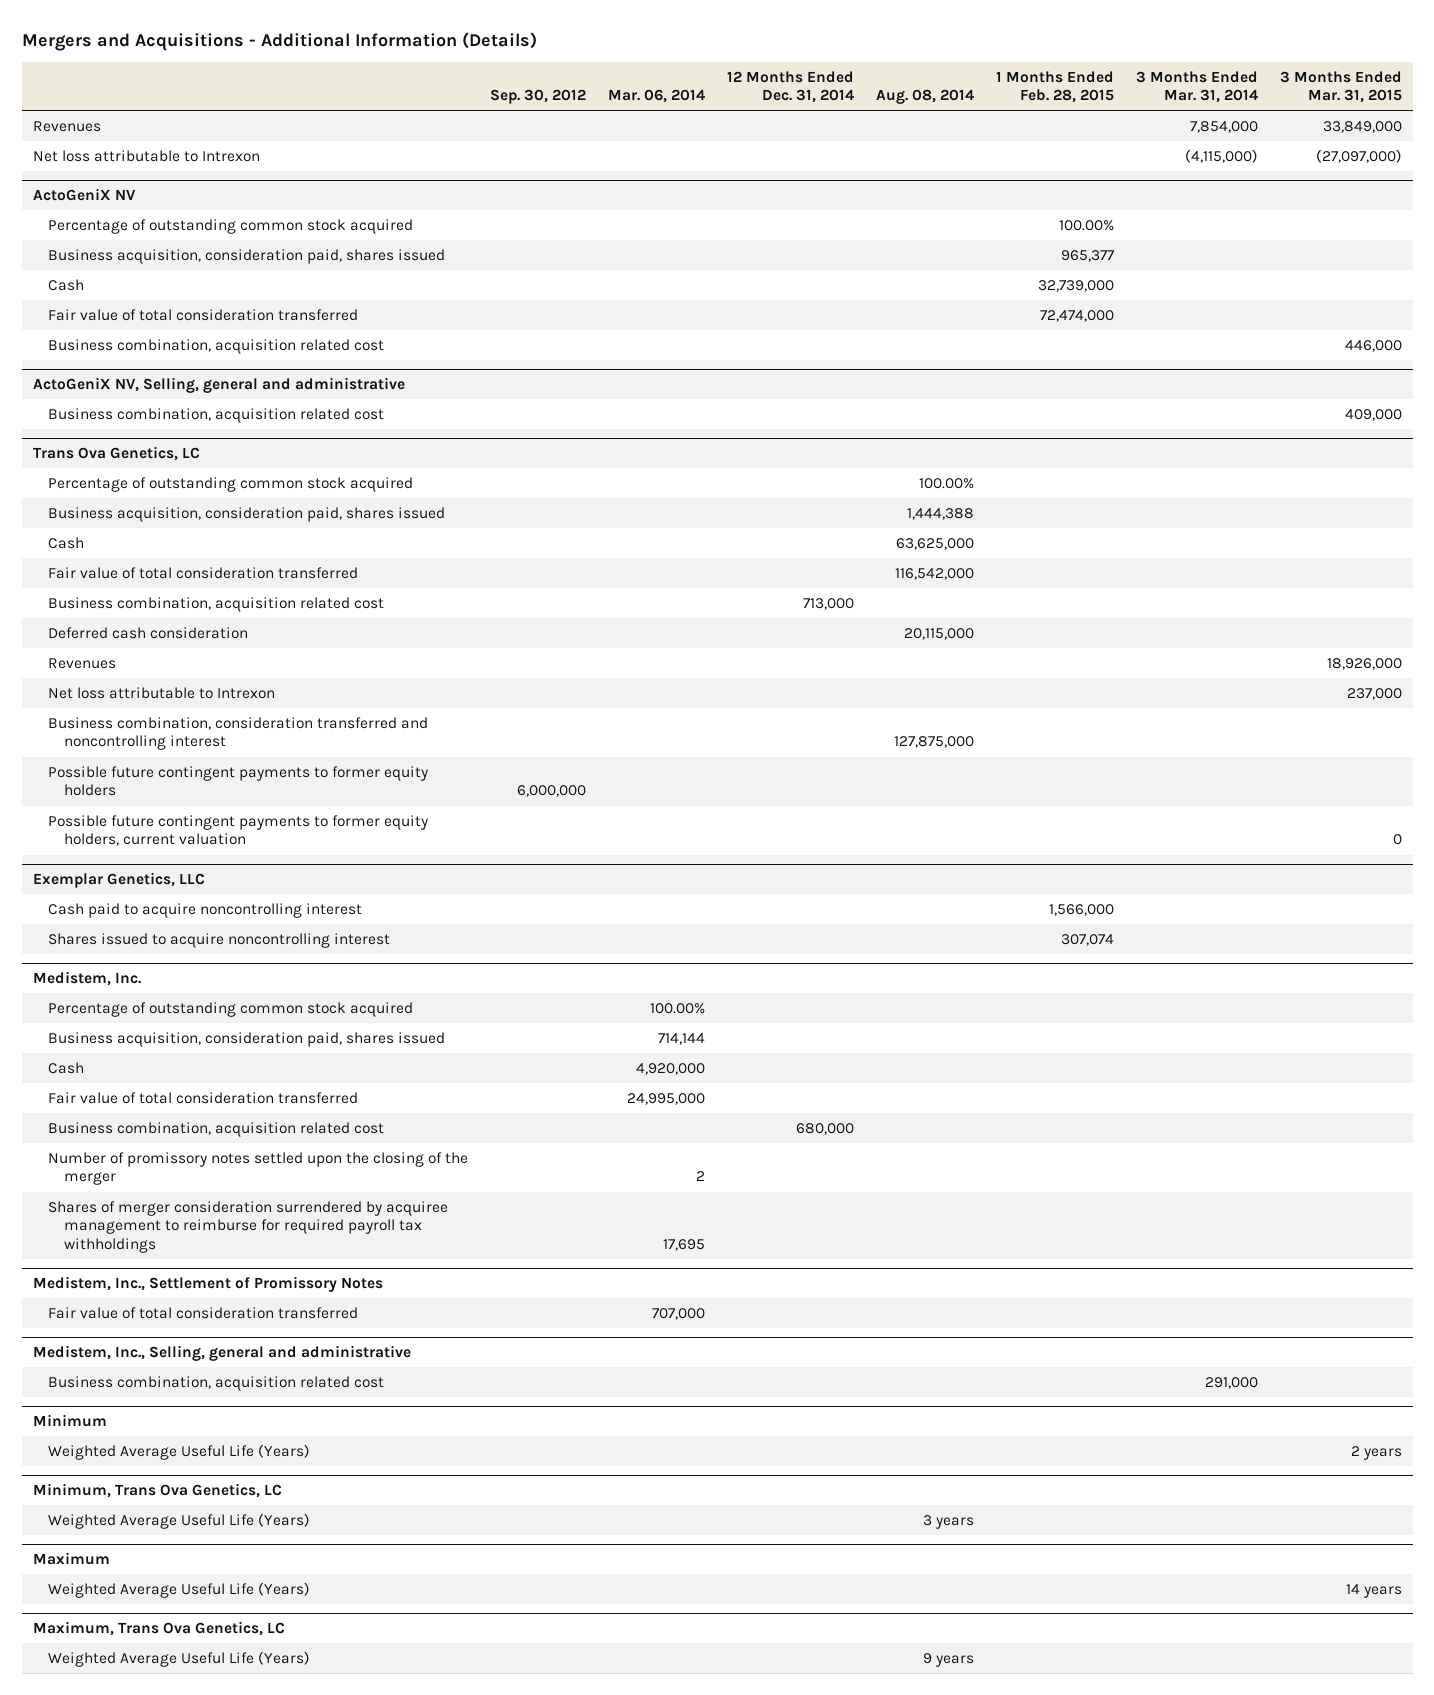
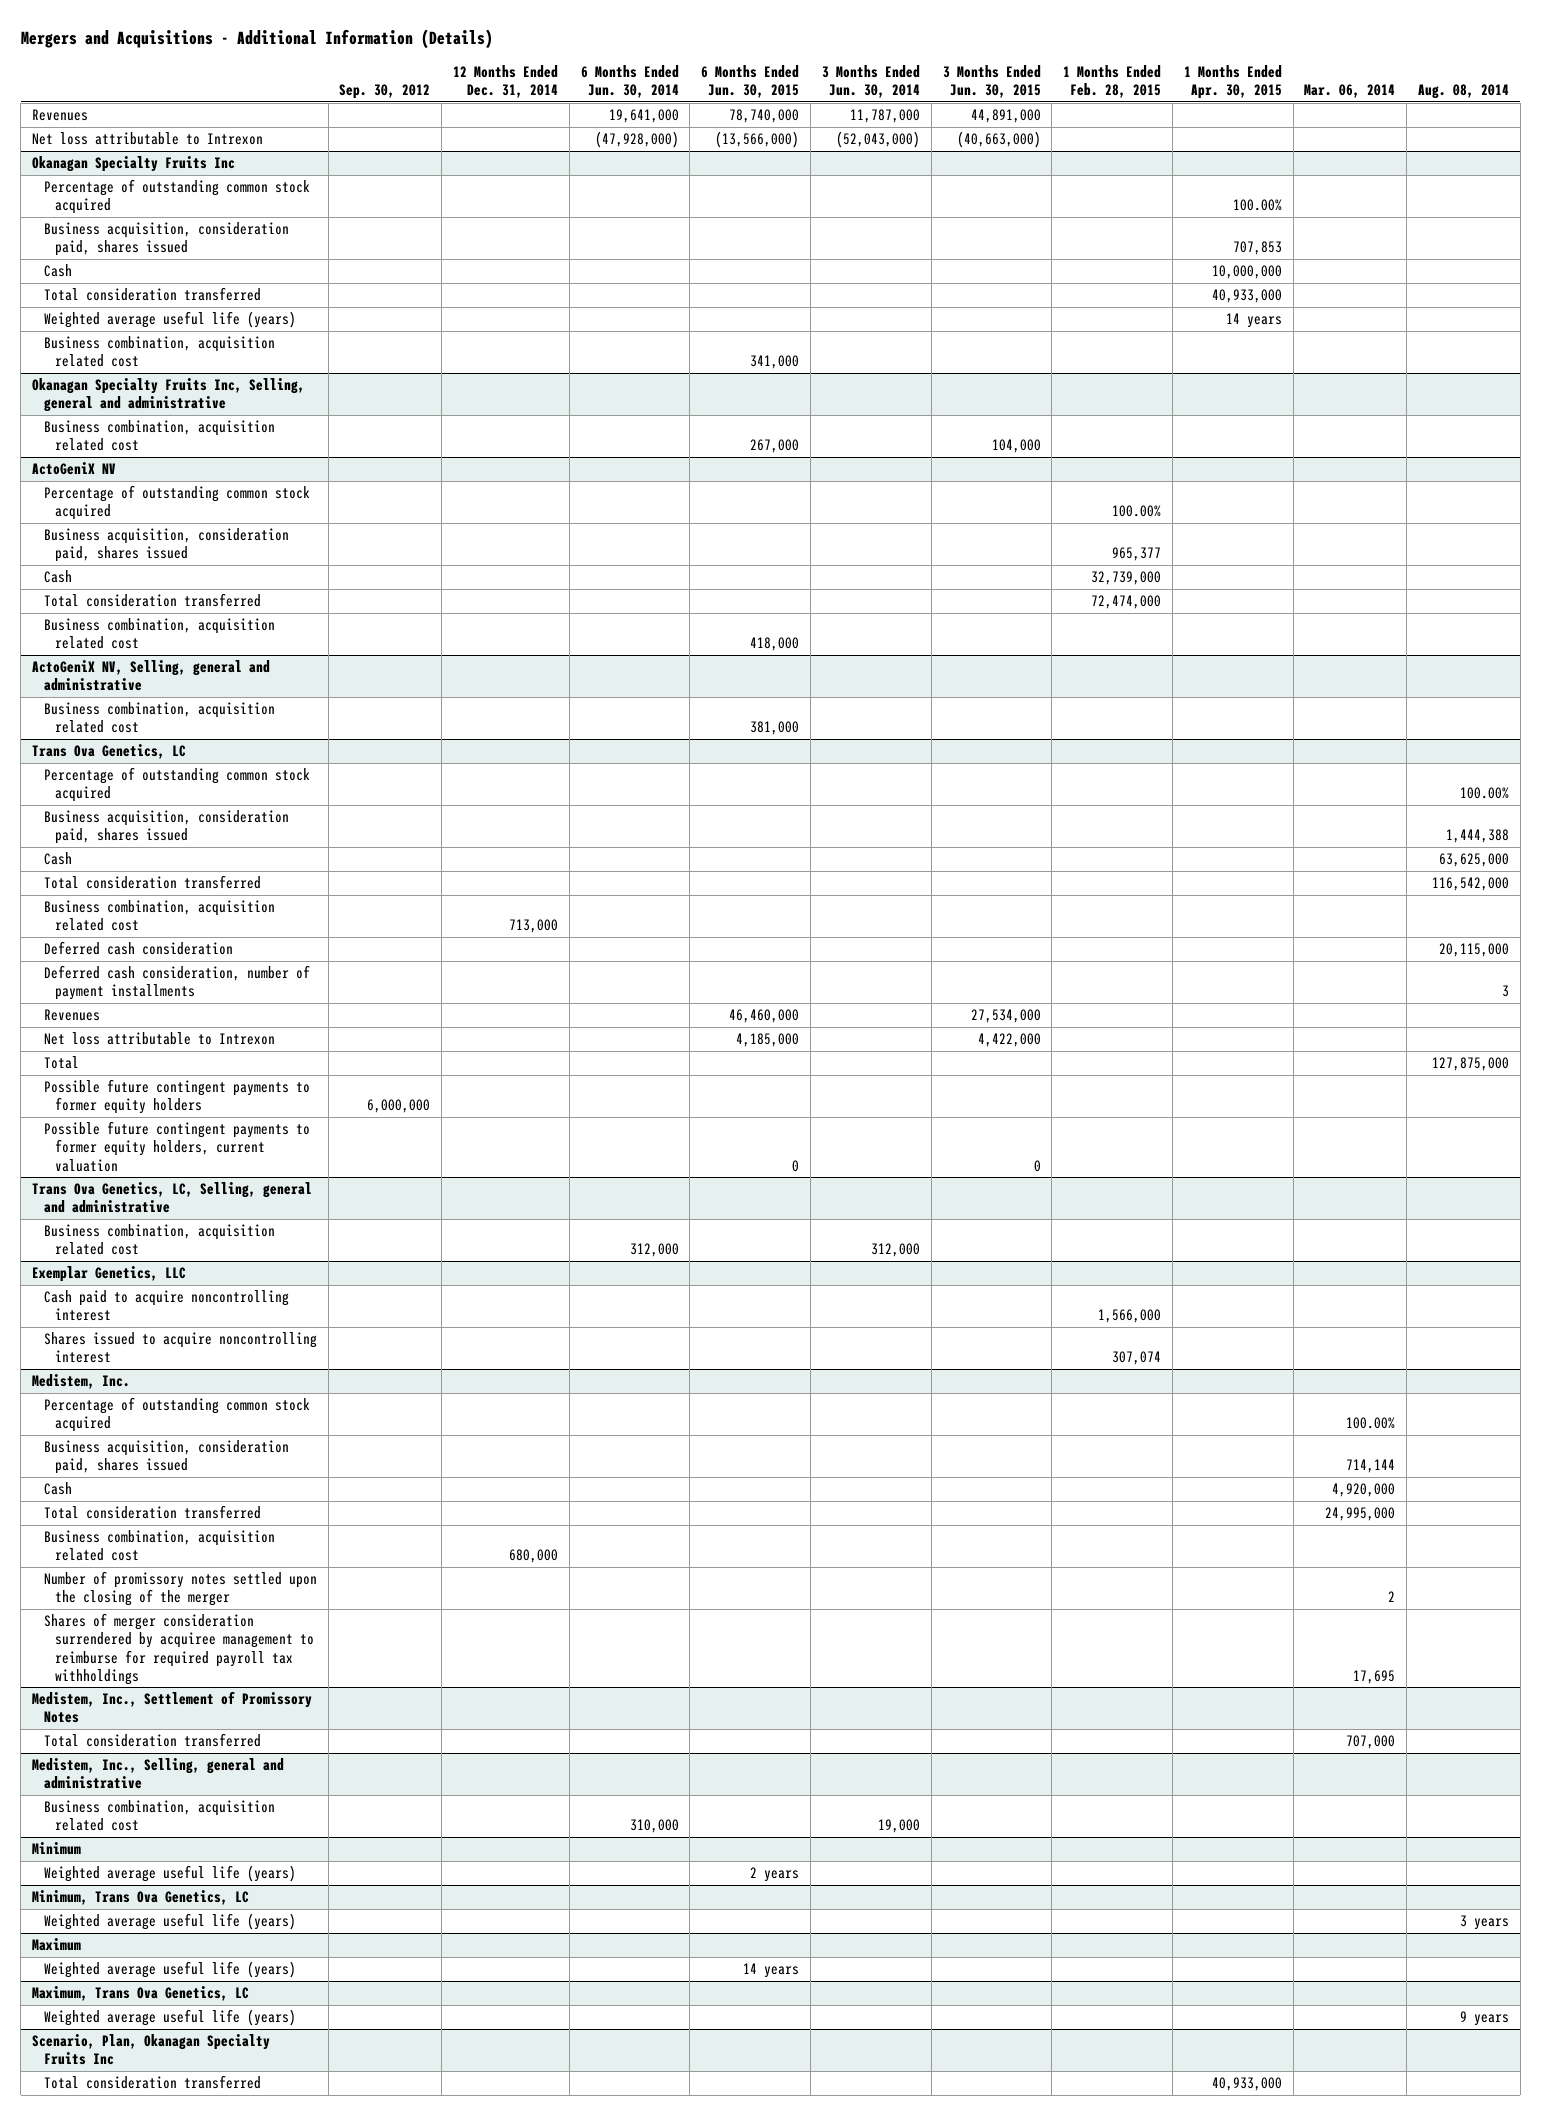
[1135,70,1258,104] 3 Months Ended Mar. 31, 2014 -> none
[1279,70,1402,104] 3 Months Ended Mar. 31, 2015 -> none
none -> [580,64,679,99] 6 Months Ended Jun. 30, 2014
none -> [701,64,800,99] 6 Months Ended Jun. 30, 2015
none -> [821,64,920,99] 3 Months Ended Jun. 30, 2014
none -> [942,64,1041,99] 3 Months Ended Jun. 30, 2015
none -> [1183,64,1282,100] 1 Months Ended Apr. 30, 2015
none -> [32,156,236,173] Okanagan Specialty Fruits Inc
none -> [43,179,310,215] Percentage of outstanding common stock acquired
none -> [43,222,289,257] Business acquisition, consideration paid, shares issued
none -> [43,264,72,278] Cash
none -> [43,287,261,302] Total consideration transferred
none -> [43,311,296,329] Weighted average useful life (years)
none -> [43,336,275,368] Business combination, acquisition related cost
none -> [32,378,306,413] Okanagan Specialty Fruits Inc, Selling, general and administrative
none -> [43,420,275,452] Business combination, acquisition related cost
[48,309,359,322] Fair value of total consideration transferred -> [43,593,261,608] Total consideration transferred
[48,567,359,580] Fair value of total consideration transferred -> [43,875,261,890] Total consideration transferred
none -> [43,965,310,1001] Deferred cash consideration, number of payment installments
[48,717,429,751] Business combination, consideration transferred and noncontrolling interest -> [43,1056,79,1070] Total
none -> [32,1182,313,1214] Trans Ova Genetics, LC, Selling, general and administrative
none -> [43,1224,275,1256] Business combination, acquisition related cost
[48,1092,359,1105] Fair value of total consideration transferred -> [43,1505,261,1520] Total consideration transferred
[48,1307,359,1320] Fair value of total consideration transferred -> [43,1733,261,1748] Total consideration transferred
[48,1444,311,1461] Weighted Average Useful Life (Years) -> [43,1865,296,1883] Weighted average useful life (years)
[48,1513,311,1530] Weighted Average Useful Life (Years) -> [43,1913,296,1931] Weighted average useful life (years)
[48,1582,311,1599] Weighted Average Useful Life (Years) -> [43,1961,296,1979] Weighted average useful life (years)
[48,1651,311,1668] Weighted Average Useful Life (Years) -> [43,2009,296,2027] Weighted average useful life (years)
none -> [32,2034,271,2066] Scenario, Plan, Okanagan Specialty Fruits Inc
none -> [43,2075,261,2090] Total consideration transferred

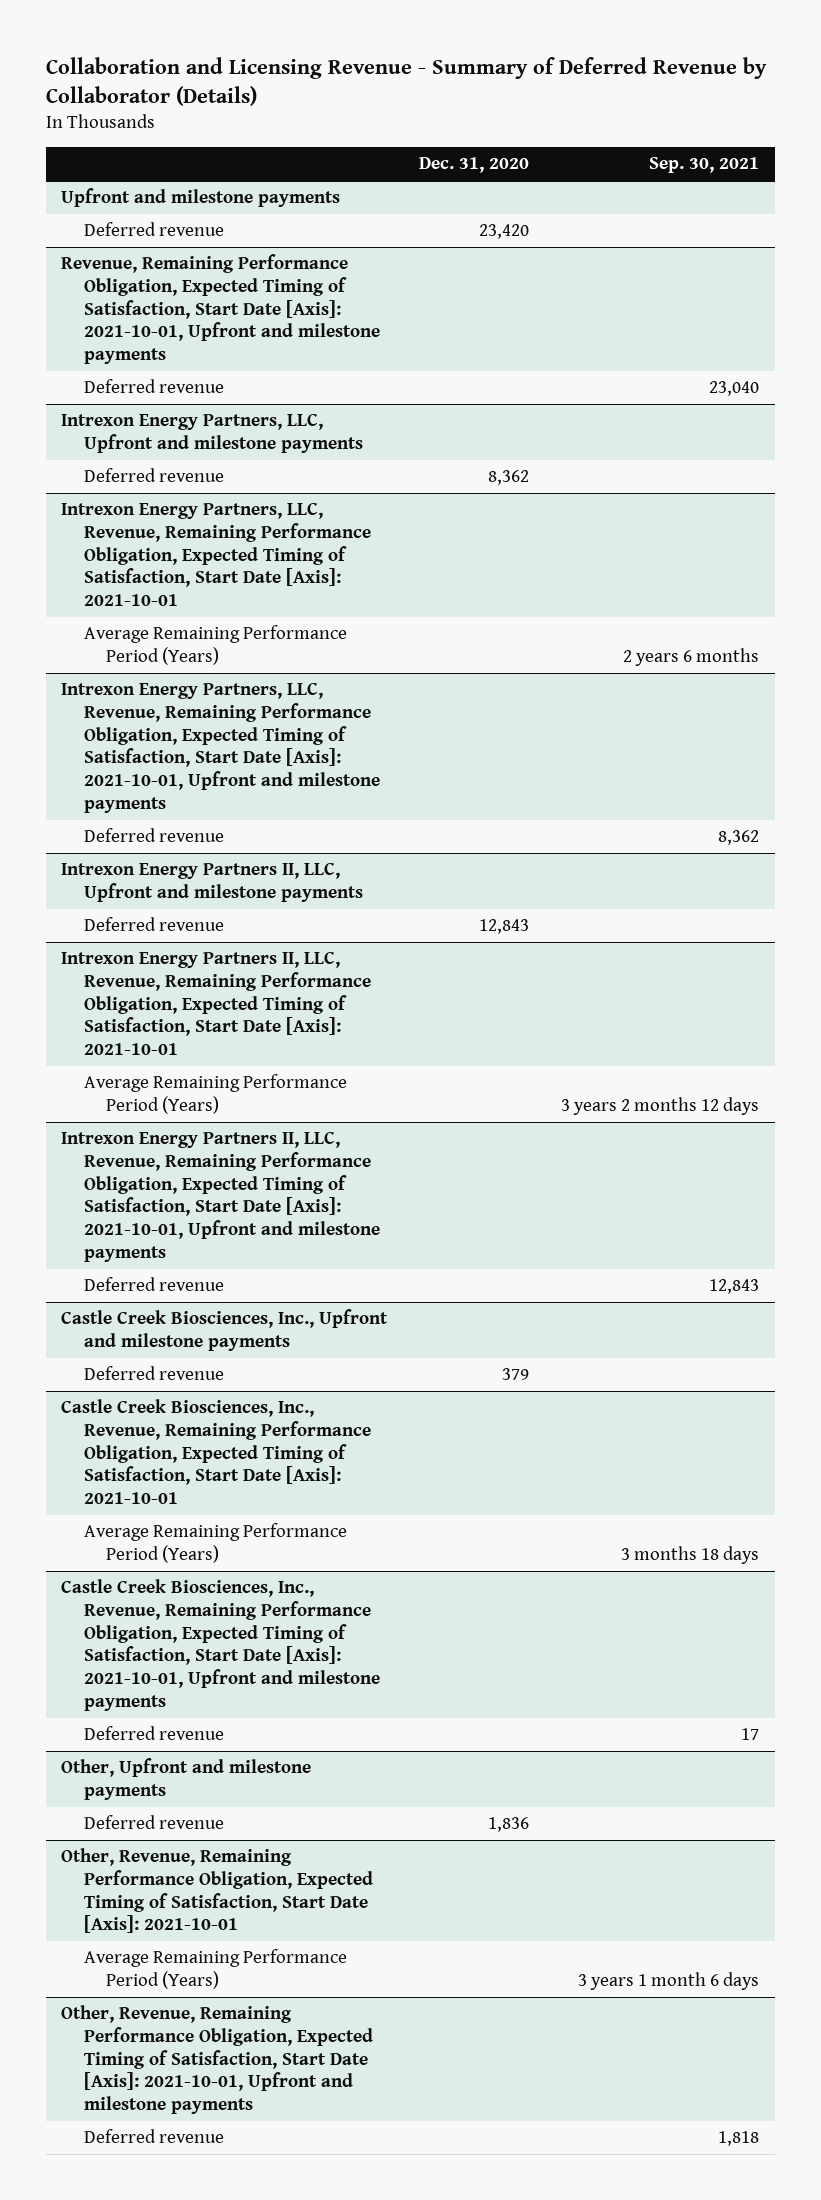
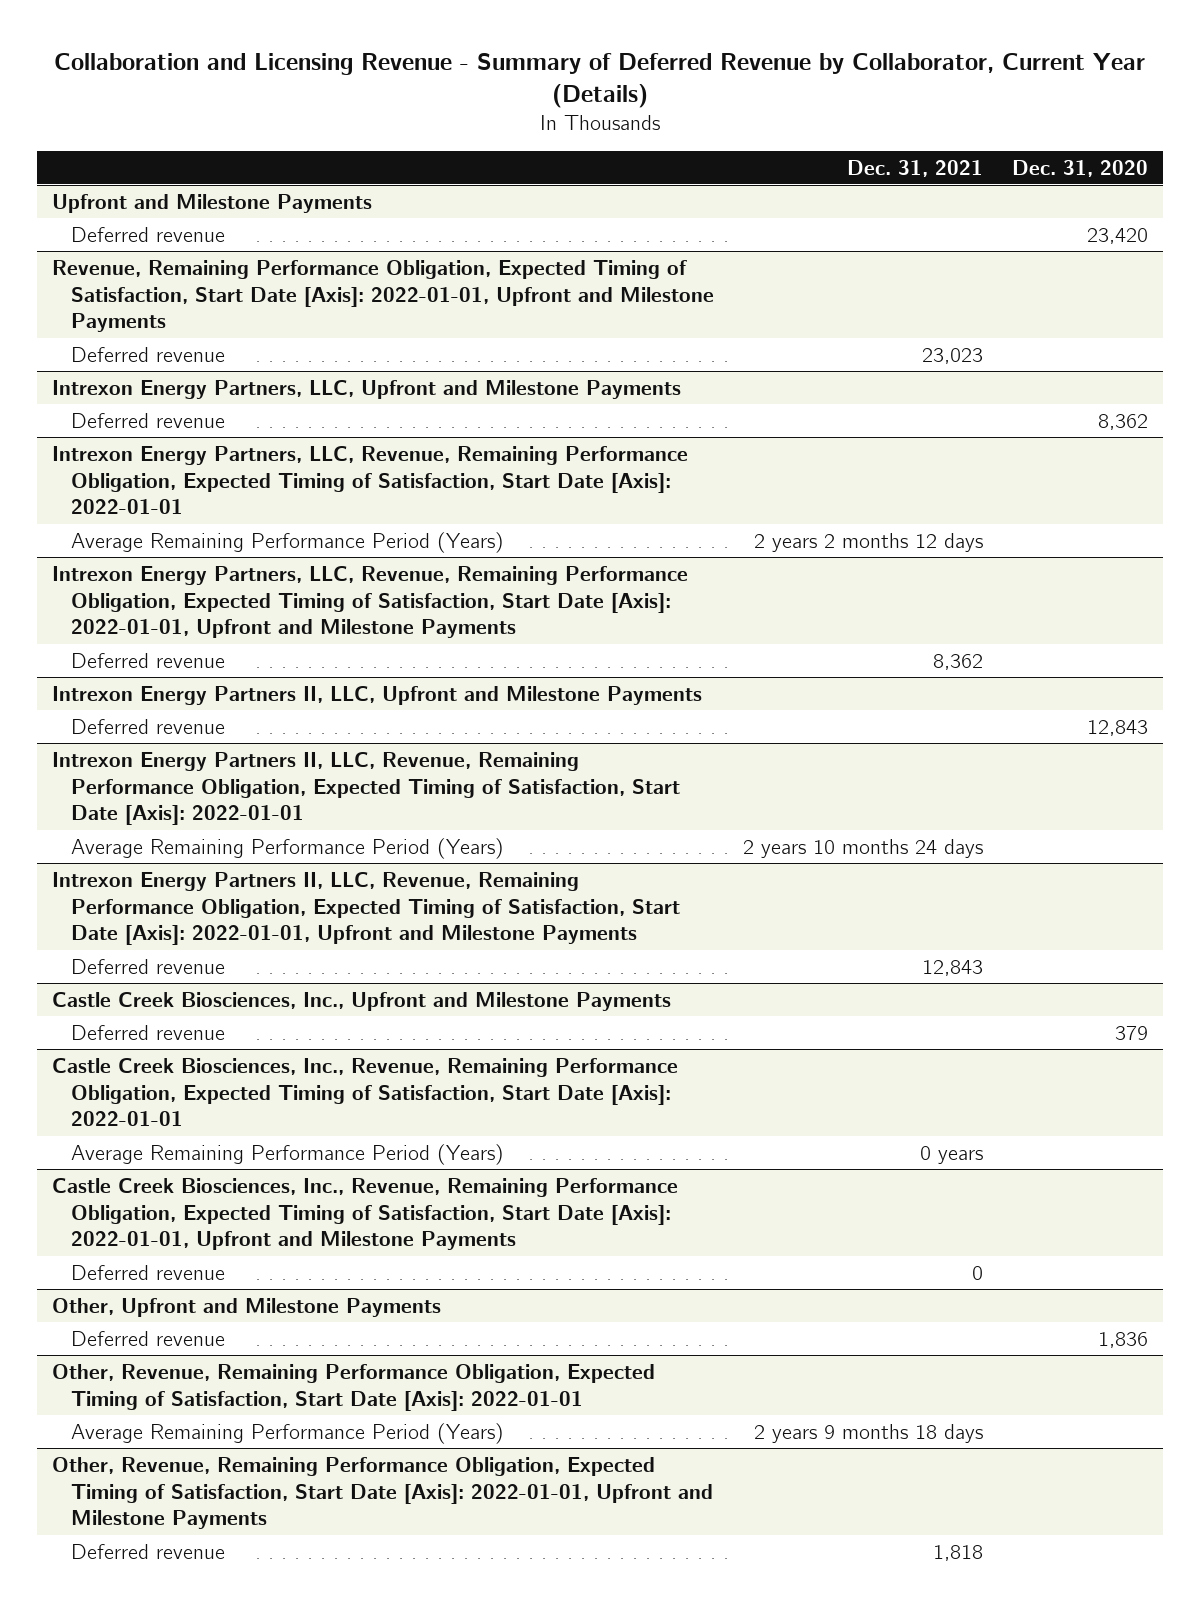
[45,57,767,107] Collaboration and Licensing Revenue - Summary of Deferred Revenue by Collaborator (Details) -> [53,52,1145,109] Collaboration and Licensing Revenue - Summary of Deferred Revenue by Collaborator, Current Year (Details)
[649,157,760,174] Sep. 30, 2021 -> none
none -> [847,159,984,177] Dec. 31, 2021
[61,188,341,208] Upfront and milestone payments -> [51,193,372,213] Upfront and Milestone Payments
[61,254,380,365] Revenue, Remaining Performance Obligation, Expected Timing of Satisfaction, Start Date [Axis]: 2021-10-01, Upfront and milestone payments -> [51,259,715,333] Revenue, Remaining Performance Obligation, Expected Timing of Satisfaction, Start Date [Axis]: 2022-01-01, Upfront and Milestone Payments
[61,413,363,454] Intrexon Energy Partners, LLC, Upfront and milestone payments -> [51,379,681,399] Intrexon Energy Partners, LLC, Upfront and Milestone Payments
[61,502,371,607] Intrexon Energy Partners, LLC, Revenue, Remaining Performance Obligation, Expected Timing of Satisfaction, Start Date [Axis]: 2021-10-01 -> [51,445,688,515] Intrexon Energy Partners, LLC, Revenue, Remaining Performance Obligation, Expected Timing of Satisfaction, Start Date [Axis]: 2022-01-01
[61,682,380,813] Intrexon Energy Partners, LLC, Revenue, Remaining Performance Obligation, Expected Timing of Satisfaction, Start Date [Axis]: 2021-10-01, Upfront and milestone payments -> [51,565,688,639] Intrexon Energy Partners, LLC, Revenue, Remaining Performance Obligation, Expected Timing of Satisfaction, Start Date [Axis]: 2022-01-01, Upfront and Milestone Payments
[61,862,363,903] Intrexon Energy Partners II, LLC, Upfront and milestone payments -> [51,685,702,705] Intrexon Energy Partners II, LLC, Upfront and Milestone Payments
[61,951,371,1056] Intrexon Energy Partners II, LLC, Revenue, Remaining Performance Obligation, Expected Timing of Satisfaction, Start Date [Axis]: 2021-10-01 -> [51,751,681,826] Intrexon Energy Partners II, LLC, Revenue, Remaining Performance Obligation, Expected Timing of Satisfaction, Start Date [Axis]: 2022-01-01
[61,1131,380,1262] Intrexon Energy Partners II, LLC, Revenue, Remaining Performance Obligation, Expected Timing of Satisfaction, Start Date [Axis]: 2021-10-01, Upfront and milestone payments -> [51,871,681,946] Intrexon Energy Partners II, LLC, Revenue, Remaining Performance Obligation, Expected Timing of Satisfaction, Start Date [Axis]: 2022-01-01, Upfront and Milestone Payments
[61,1309,389,1352] Castle Creek Biosciences, Inc., Upfront and milestone payments -> [51,991,671,1011] Castle Creek Biosciences, Inc., Upfront and Milestone Payments
[61,1399,371,1505] Castle Creek Biosciences, Inc., Revenue, Remaining Performance Obligation, Expected Timing of Satisfaction, Start Date [Axis]: 2021-10-01 -> [51,1057,678,1127] Castle Creek Biosciences, Inc., Revenue, Remaining Performance Obligation, Expected Timing of Satisfaction, Start Date [Axis]: 2022-01-01
[61,1579,380,1711] Castle Creek Biosciences, Inc., Revenue, Remaining Performance Obligation, Expected Timing of Satisfaction, Start Date [Axis]: 2021-10-01, Upfront and milestone payments -> [51,1177,678,1251] Castle Creek Biosciences, Inc., Revenue, Remaining Performance Obligation, Expected Timing of Satisfaction, Start Date [Axis]: 2022-01-01, Upfront and Milestone Payments
[61,1758,312,1801] Other, Upfront and milestone payments -> [51,1297,441,1317] Other, Upfront and Milestone Payments
[61,1848,373,1934] Other, Revenue, Remaining Performance Obligation, Expected Timing of Satisfaction, Start Date [Axis]: 2021-10-01 -> [51,1363,655,1411] Other, Revenue, Remaining Performance Obligation, Expected Timing of Satisfaction, Start Date [Axis]: 2022-01-01
[61,2005,373,2115] Other, Revenue, Remaining Performance Obligation, Expected Timing of Satisfaction, Start Date [Axis]: 2021-10-01, Upfront and milestone payments -> [51,1456,714,1530] Other, Revenue, Remaining Performance Obligation, Expected Timing of Satisfaction, Start Date [Axis]: 2022-01-01, Upfront and Milestone Payments

